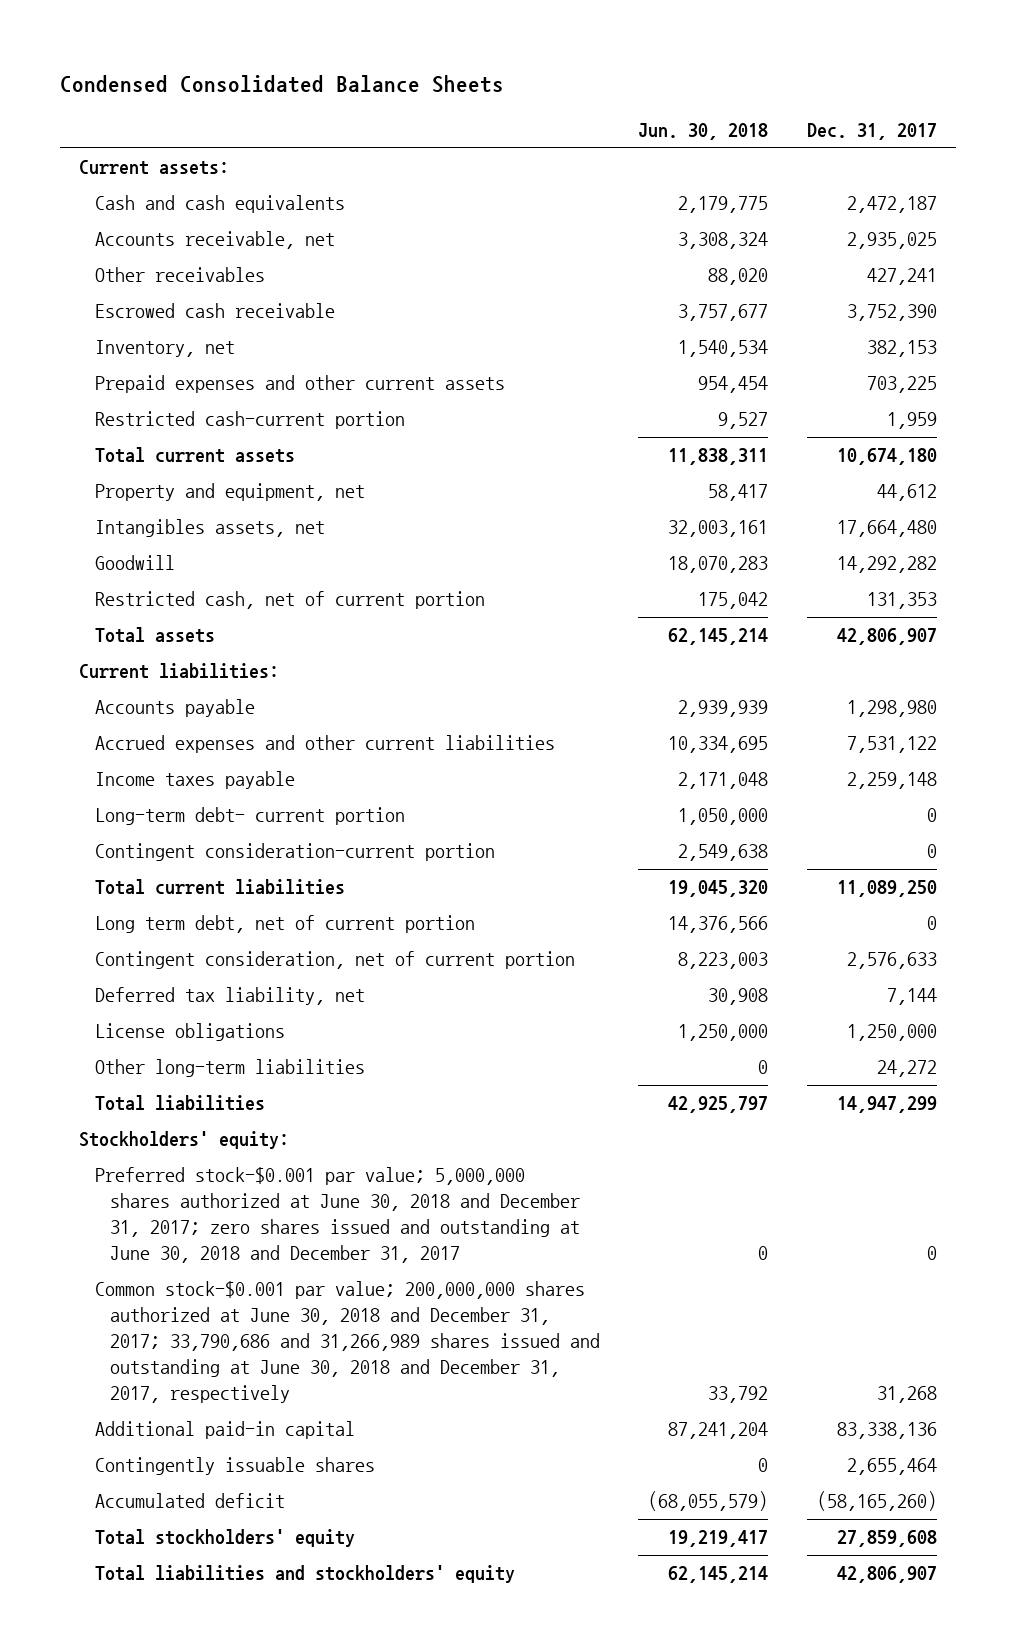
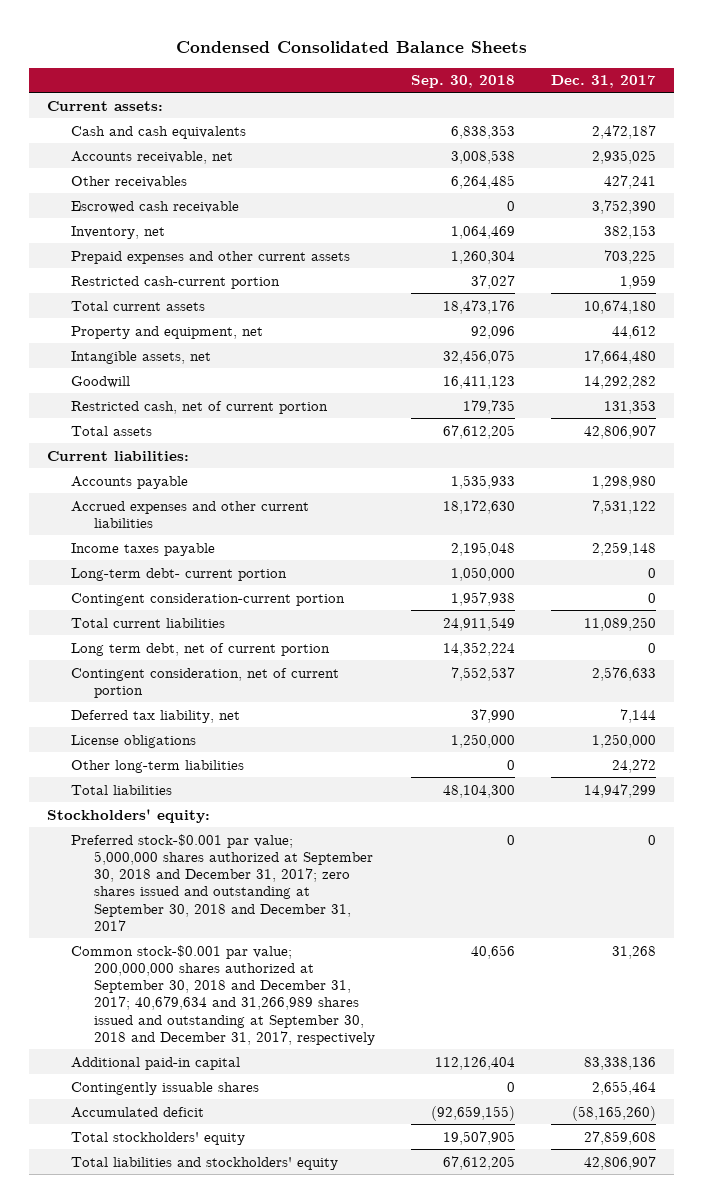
[638,123,769,141] Jun. 30, 2018 -> none
none -> [411,75,516,89] Sep. 30, 2018
[94,519,325,538] Intangibles assets, net -> [70,350,211,364] Intangible assets, net
[94,1167,581,1264] Preferred stock-$0.001 par value; 5,000,000 shares authorized at June 30, 2018 and December 31, 2017; zero shares issued and outstanding at June 30, 2018 and December 31, 2017 -> [70,833,374,932] Preferred stock-$0.001 par value; 5,000,000 shares authorized at September 30, 2018 and December 31, 2017; zero shares issued and outstanding at September 30, 2018 and December 31, 2017
[94,1281,601,1404] Common stock-$0.001 par value; 200,000,000 shares authorized at June 30, 2018 and December 31, 2017; 33,790,686 and 31,266,989 shares issued and outstanding at June 30, 2018 and December 31, 2017, respectively -> [70,944,376,1046] Common stock-$0.001 par value; 200,000,000 shares authorized at September 30, 2018 and December 31, 2017; 40,679,634 and 31,266,989 shares issued and outstanding at September 30, 2018 and December 31, 2017, respectively

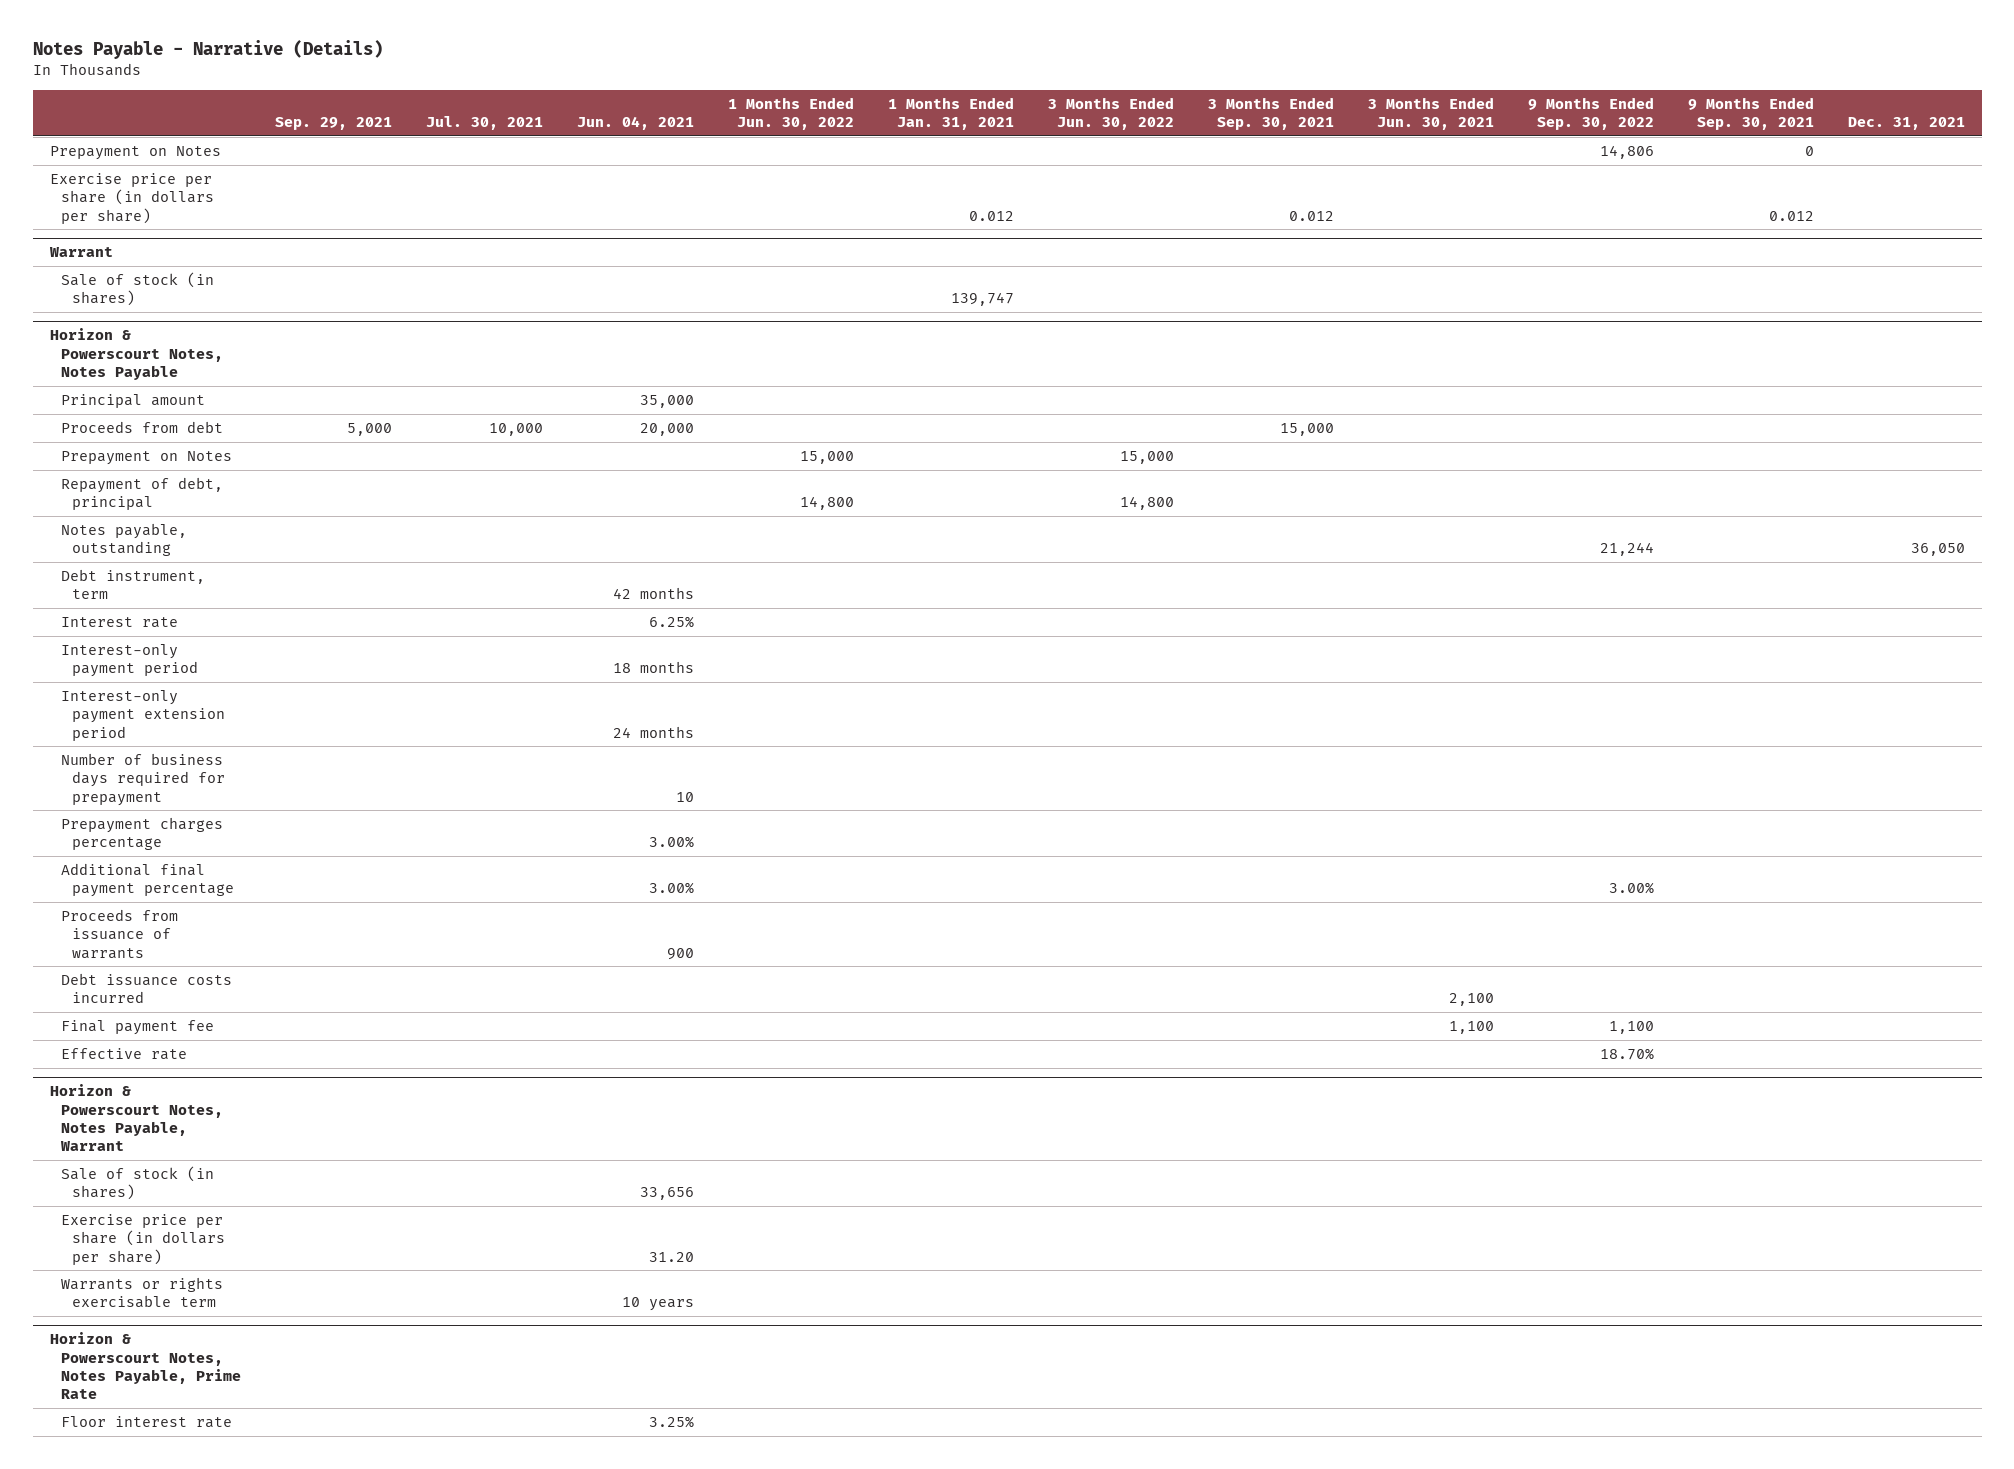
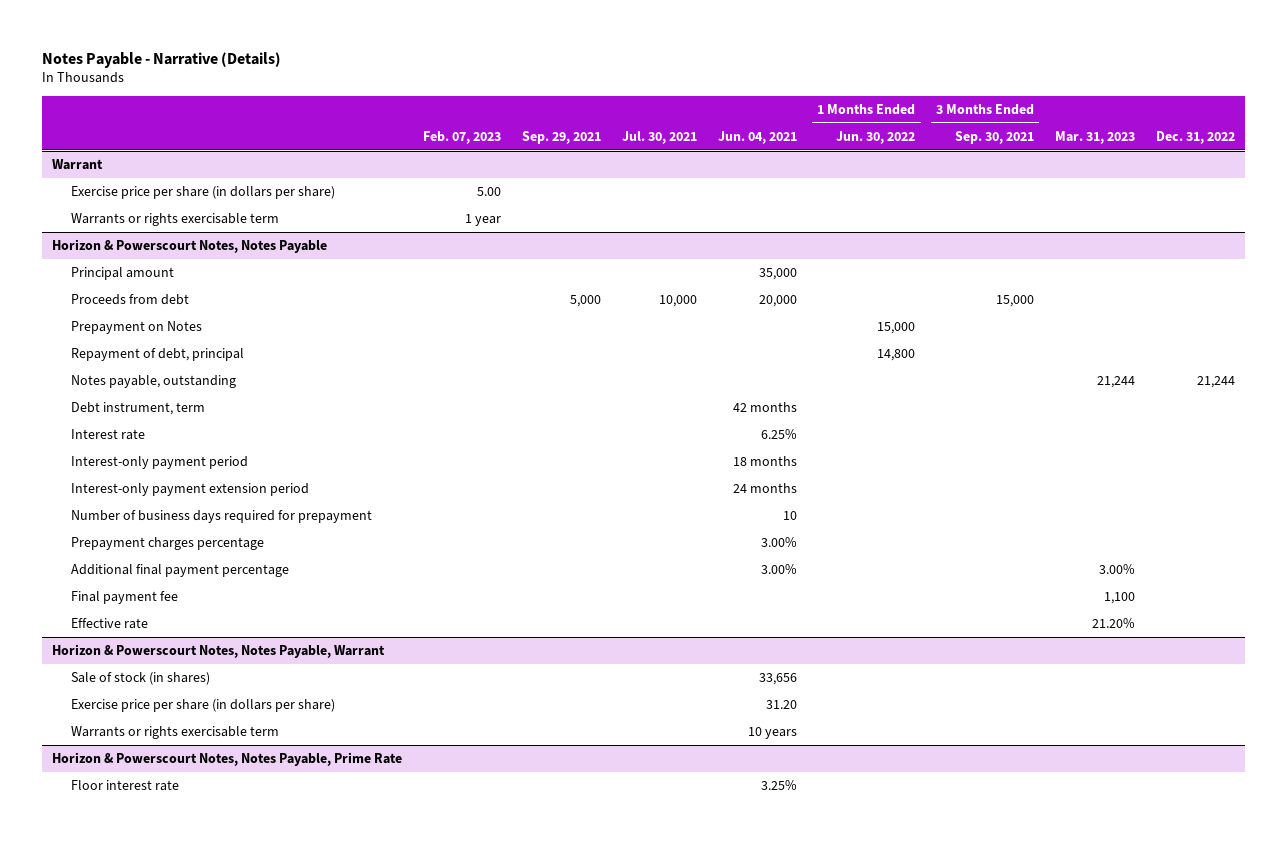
[887,96,1014,130] 1 Months Ended Jan. 31, 2021 -> none
[1047,96,1174,130] 3 Months Ended Jun. 30, 2022 -> none
[1367,96,1494,130] 3 Months Ended Jun. 30, 2021 -> none
[1527,96,1654,130] 9 Months Ended Sep. 30, 2022 -> none
[1687,96,1814,130] 9 Months Ended Sep. 30, 2021 -> none
[1847,116,1965,130] Dec. 31, 2021 -> none
none -> [423,130,502,144] Feb. 07, 2023
none -> [1054,130,1135,144] Mar. 31, 2023
none -> [1155,130,1235,144] Dec. 31, 2022
[49,145,221,160] Prepayment on Notes -> none
[49,172,214,224] Exercise price per share (in dollars per share) -> none
[60,271,214,307] Sale of stock (in shares) -> none
none -> [70,186,335,200] Exercise price per share (in dollars per share)
none -> [70,213,279,227] Warrants or rights exercisable term
[60,908,178,959] Proceeds from issuance of warrants -> none
[60,972,232,1004] Debt issuance costs incurred -> none

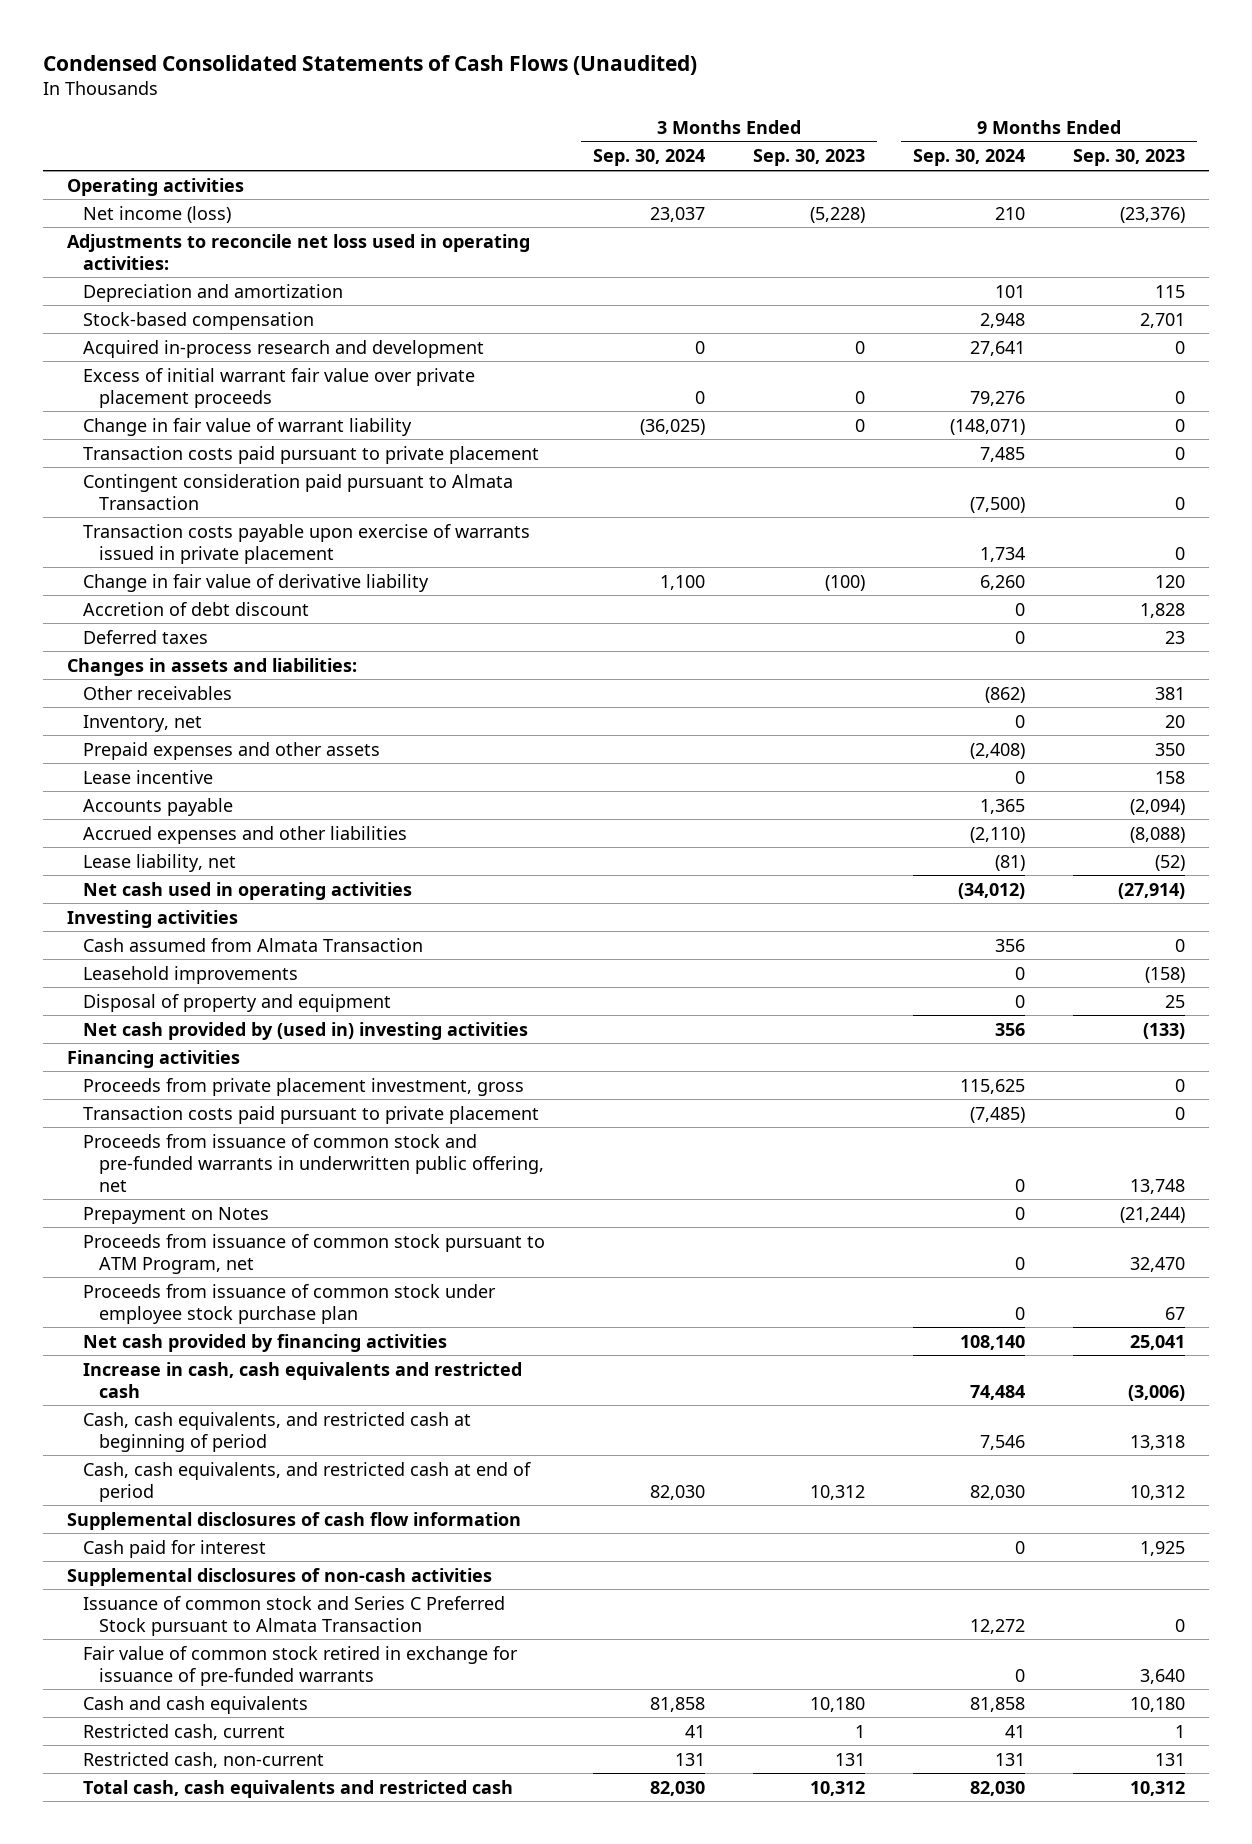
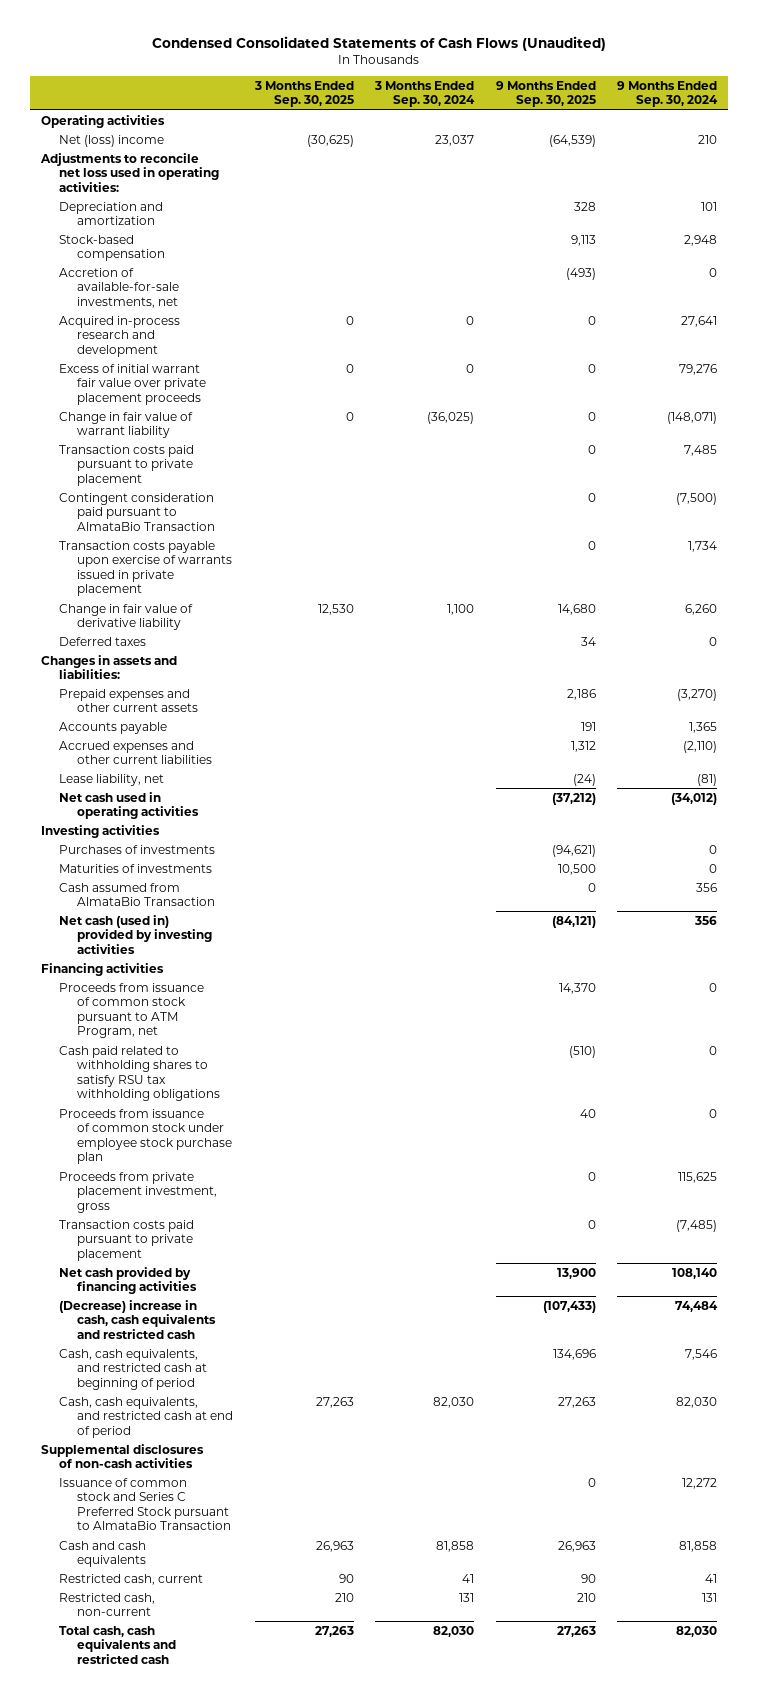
[752,149,865,167] Sep. 30, 2023 -> none
[1073,149,1186,167] Sep. 30, 2023 -> none
none -> [253,80,354,108] 3 Months Ended Sep. 30, 2025
none -> [495,80,596,108] 9 Months Ended Sep. 30, 2025
[82,205,231,223] Net income (loss) -> [59,134,165,147] Net (loss) income
none -> [59,267,180,308] Accretion of available-for-sale investments, net
[82,473,513,510] Contingent consideration paid pursuant to Almata Transaction -> [59,492,216,531] Contingent consideration paid pursuant to AlmataBio Transaction
[82,601,309,616] Accretion of debt discount -> none
[82,685,232,700] Other receivables -> none
[82,714,202,732] Inventory, net -> none
[82,769,213,784] Lease incentive -> none
[82,741,380,760] Prepaid expenses and other assets -> [59,688,199,713] Prepaid expenses and other current assets
[970,742,1026,759] (2,408) -> [677,688,718,701] (3,270)
[82,825,407,844] Accrued expenses and other liabilities -> [59,740,213,765] Accrued expenses and other current liabilities
[82,965,298,984] Leasehold improvements -> none
[82,993,391,1012] Disposal of property and equipment -> none
none -> [59,844,216,854] Purchases of investments
none -> [59,863,213,873] Maturities of investments
[82,937,423,952] Cash assumed from Almata Transaction -> [59,882,216,907] Cash assumed from AlmataBio Transaction
[82,1021,528,1040] Net cash provided by (used in) investing activities -> [59,914,213,954] Net cash (used in) provided by investing activities
[82,1133,544,1192] Proceeds from issuance of common stock and pre-funded warrants in underwritten public offering, net -> none
[82,1206,269,1224] Prepayment on Notes -> none
none -> [59,1045,221,1102] Cash paid related to withholding shares to satisfy RSU tax withholding obligations
[82,1077,524,1096] Proceeds from private placement investment, gross -> [59,1171,218,1213] Proceeds from private placement investment, gross
[82,1105,539,1124] Transaction costs paid pursuant to private placement -> [59,1219,195,1261] Transaction costs paid pursuant to private placement
[82,1361,522,1398] Increase in cash, cash equivalents and restricted cash -> [59,1299,217,1339] (Decrease) increase in cash, cash equivalents and restricted cash
[66,1511,521,1530] Supplemental disclosures of cash flow information -> none
[82,1539,266,1558] Cash paid for interest -> none
[82,1645,518,1686] Fair value of common stock retired in exchange for issuance of pre-funded warrants -> none
[82,1595,505,1636] Issuance of common stock and Series C Preferred Stock pursuant to Almata Transaction -> [59,1477,232,1531] Issuance of common stock and Series C Preferred Stock pursuant to AlmataBio Transaction

